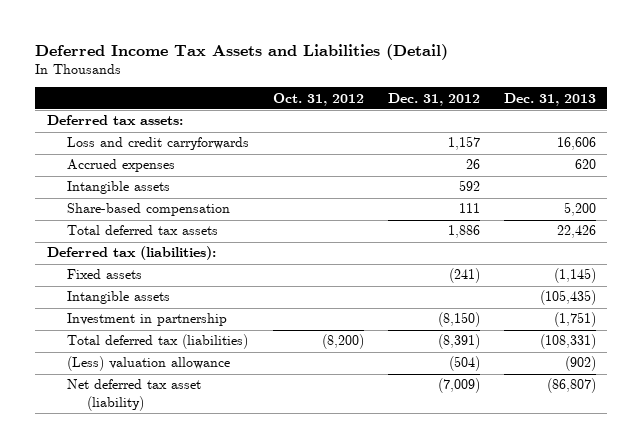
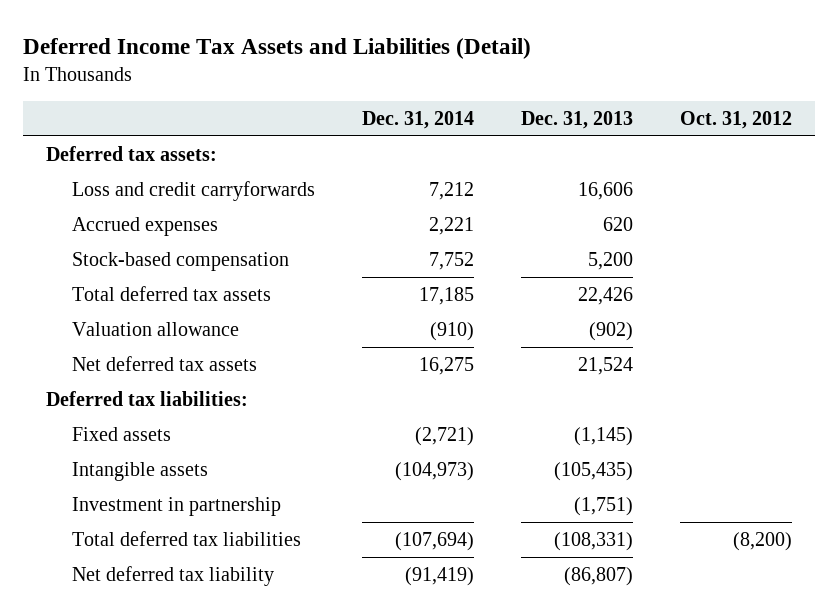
[387,92,480,106] Dec. 31, 2012 -> none
none -> [362,110,475,129] Dec. 31, 2014
[67,181,171,195] Intangible assets -> none
[67,203,231,217] Share-based compensation -> [72,251,290,271] Stock-based compensation
none -> [72,321,240,336] Valuation allowance
none -> [72,355,258,371] Net deferred tax assets
[47,246,217,261] Deferred tax (liabilities): -> [46,390,249,406] Deferred tax liabilities:
[67,356,231,372] (Less) valuation allowance -> none
[67,334,249,350] Total deferred tax (liabilities) -> [72,530,302,546] Total deferred tax liabilities
[67,379,202,411] Net deferred tax asset (liability) -> [72,565,275,586] Net deferred tax liability

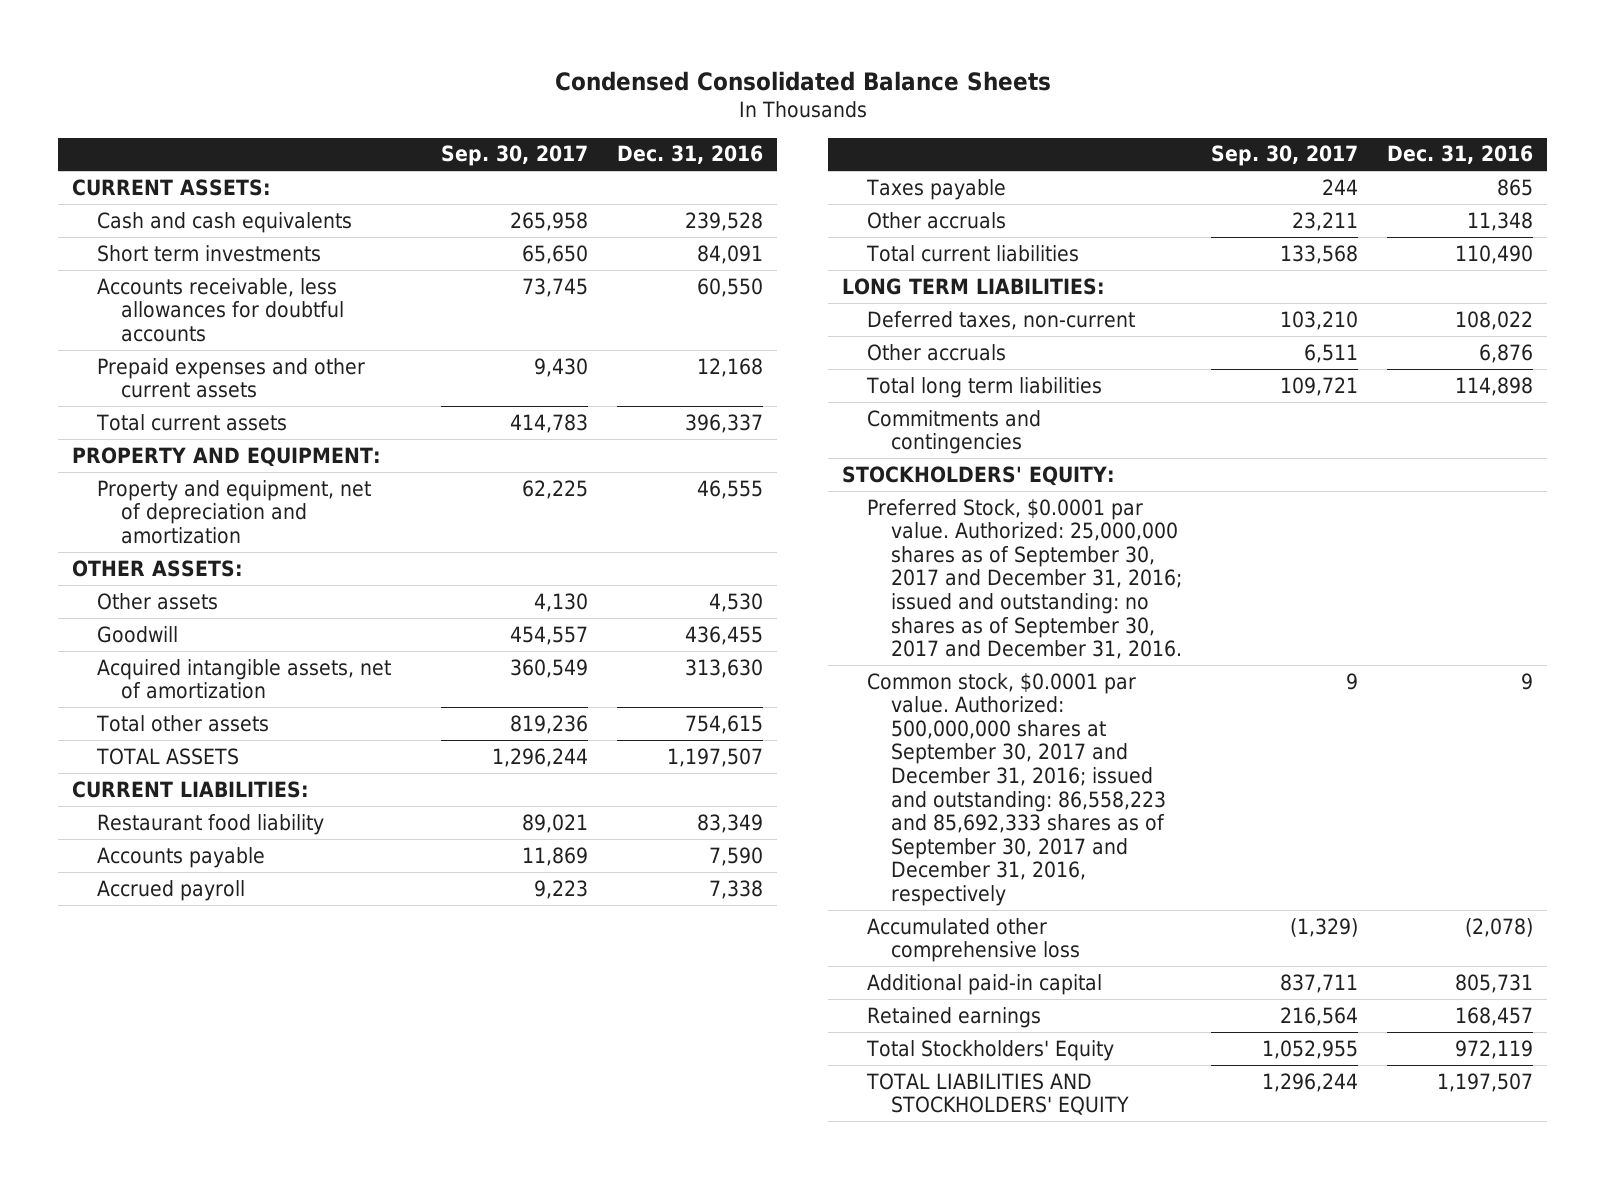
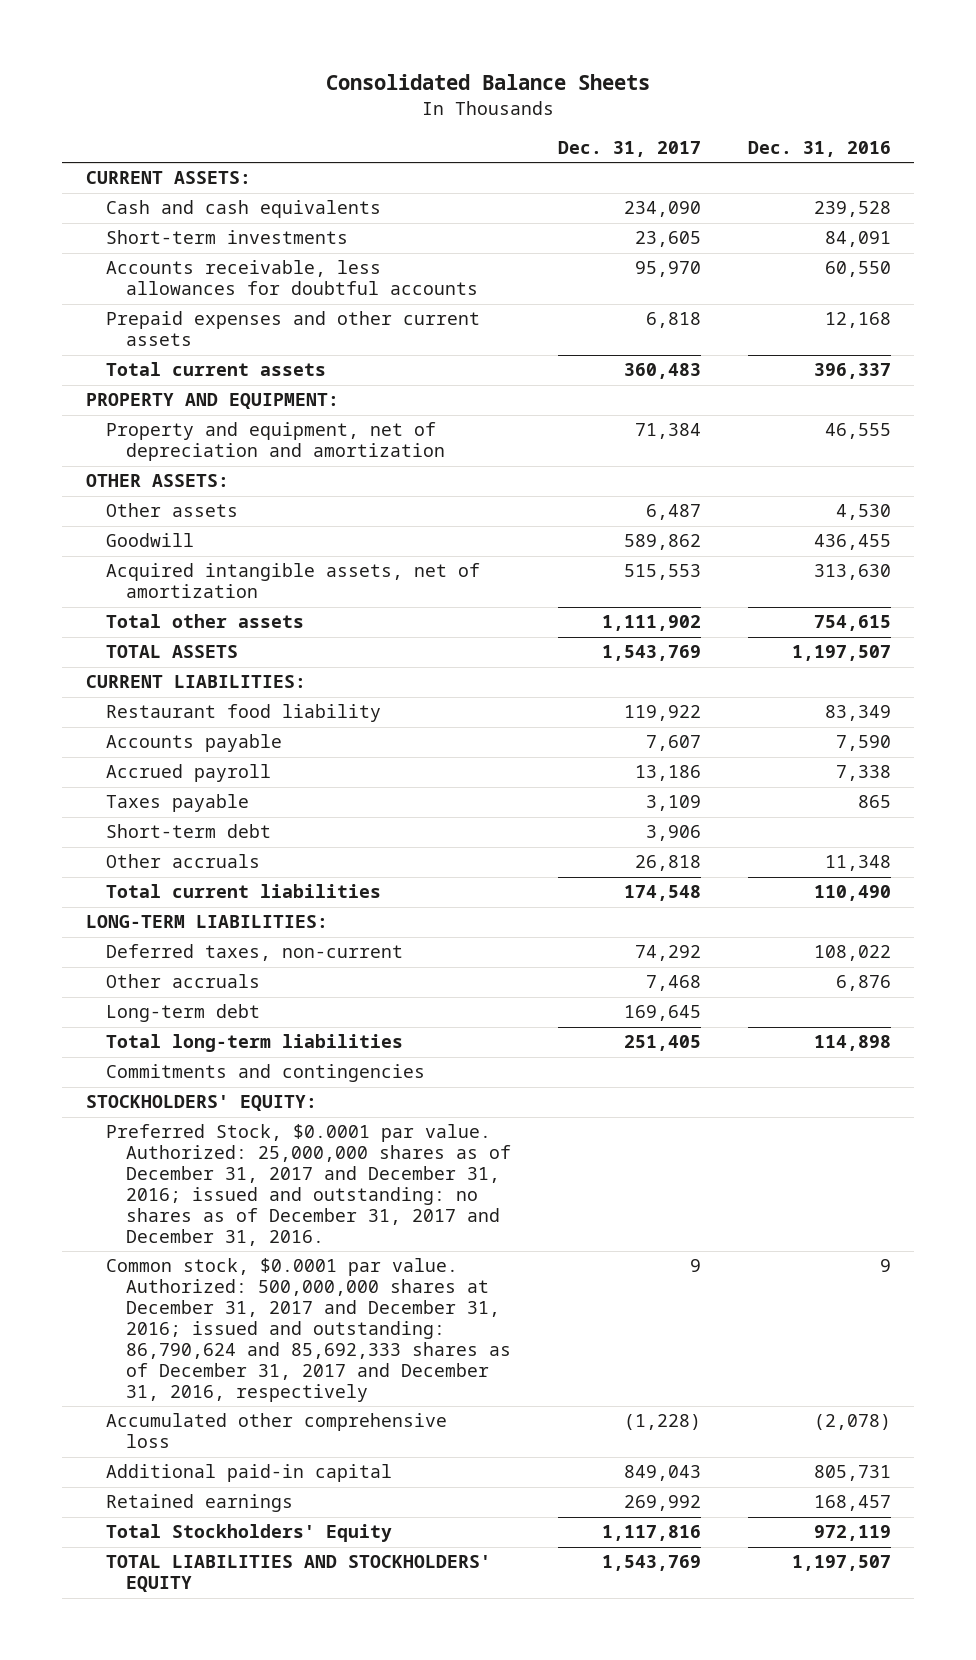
[554,70,1051,91] Condensed Consolidated Balance Sheets -> [326,74,651,91] Consolidated Balance Sheets
[440,145,588,167] Sep. 30, 2017 -> none
none -> [557,140,701,157] Dec. 31, 2017
[96,244,321,262] Short term investments -> [105,230,348,245] Short-term investments
none -> [105,824,271,839] Short-term debt
[842,277,1106,295] LONG TERM LIABILITIES: -> [85,915,328,929] LONG-TERM LIABILITIES:
none -> [105,1004,260,1023] Long-term debt
[865,376,1102,398] Total long term liabilities -> [105,1034,403,1053] Total long-term liabilities
[866,498,1182,660] Preferred Stock, $0.0001 par value. Authorized: 25,000,000 shares as of September 30, 2017 and December 31, 2016; issued and outstanding: no shares as of September 30, 2017 and December 31, 2016. -> [105,1124,511,1246] Preferred Stock, $0.0001 par value. Authorized: 25,000,000 shares as of December 31, 2017 and December 31, 2016; issued and outstanding: no shares as of December 31, 2017 and December 31, 2016.
[866,672,1166,906] Common stock, $0.0001 par value. Authorized: 500,000,000 shares at September 30, 2017 and December 31, 2016; issued and outstanding: 86,558,223 and 85,692,333 shares as of September 30, 2017 and December 31, 2016, respectively -> [105,1258,511,1402] Common stock, $0.0001 par value. Authorized: 500,000,000 shares at December 31, 2017 and December 31, 2016; issued and outstanding: 86,790,624 and 85,692,333 shares as of December 31, 2017 and December 31, 2016, respectively

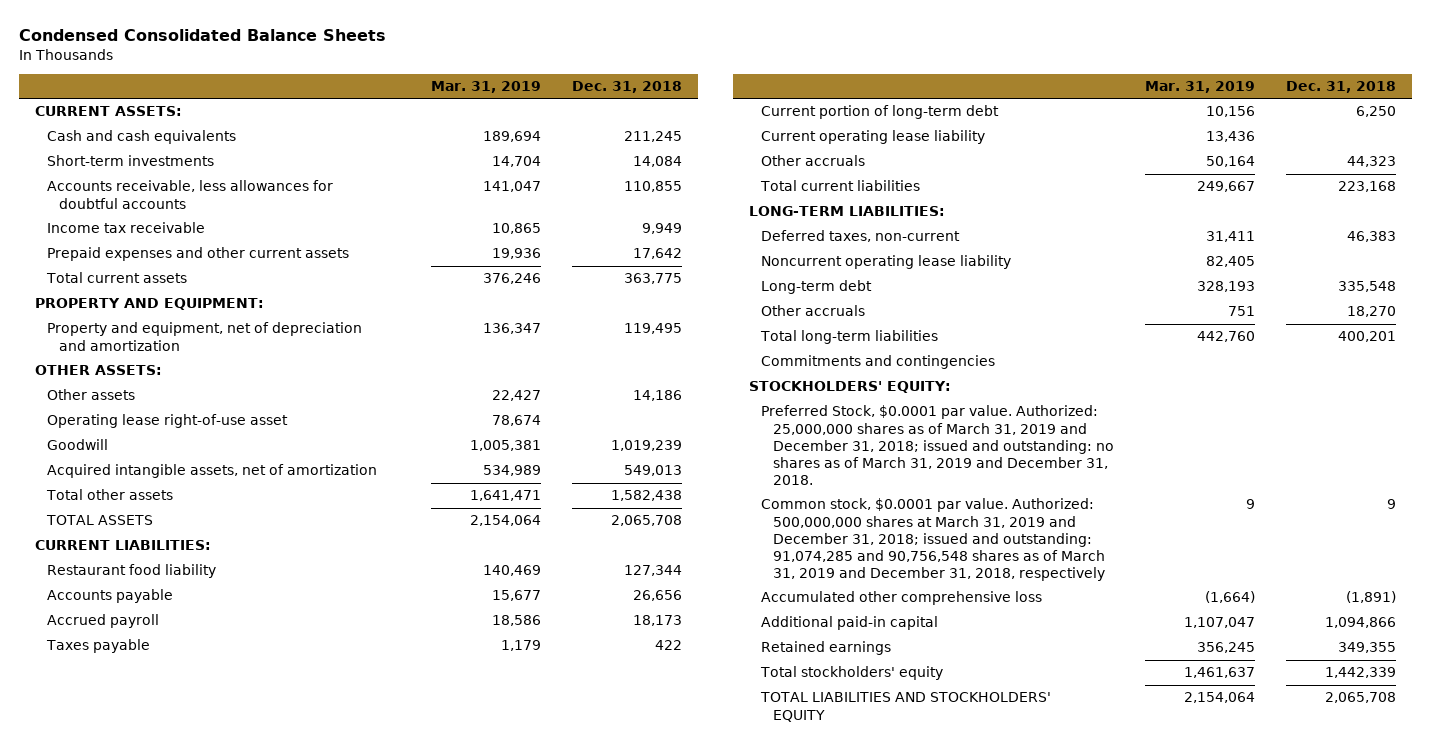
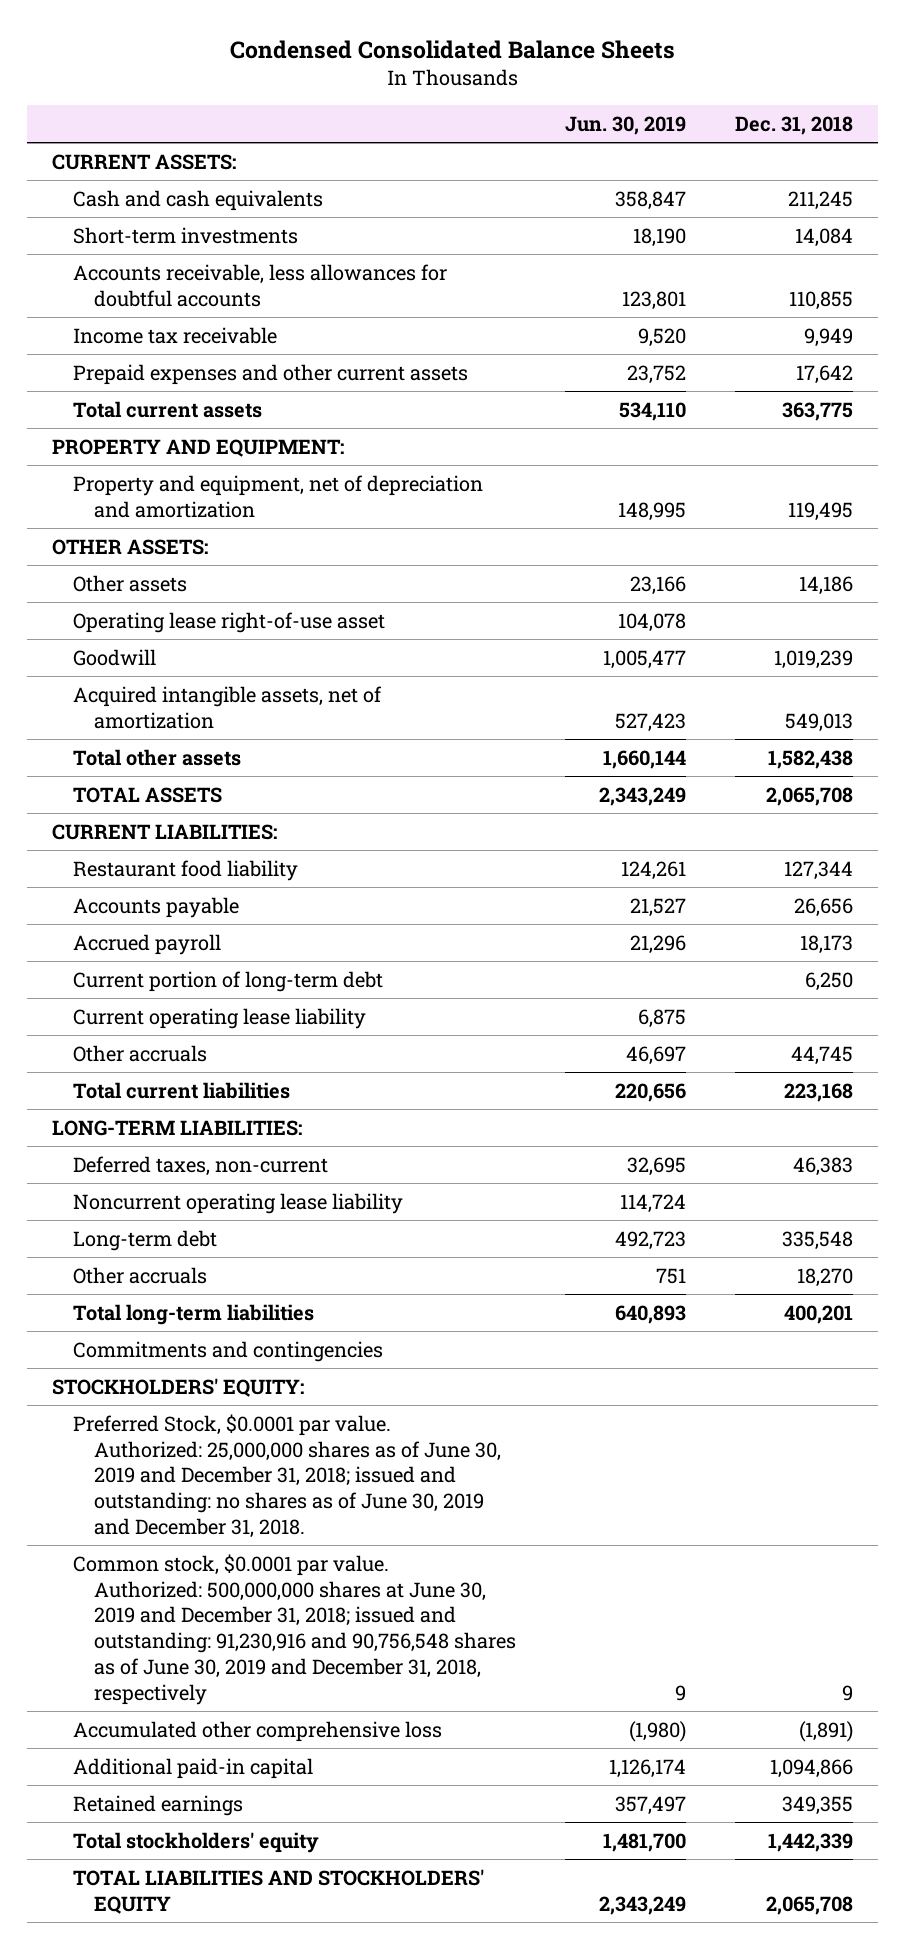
[431,81,542,94] Mar. 31, 2019 -> none
none -> [565,115,687,135] Jun. 30, 2019
[45,639,150,654] Taxes payable -> none
[1347,156,1397,168] 44,323 -> [791,1045,854,1065] 44,745
[760,405,1114,485] Preferred Stock, $0.0001 par value. Authorized: 25,000,000 shares as of March 31, 2019 and December 31, 2018; issued and outstanding: no shares as of March 31, 2019 and December 31, 2018. -> [72,1413,501,1539] Preferred Stock, $0.0001 par value. Authorized: 25,000,000 shares as of June 30, 2019 and December 31, 2018; issued and outstanding: no shares as of June 30, 2019 and December 31, 2018.
[760,498,1105,581] Common stock, $0.0001 par value. Authorized: 500,000,000 shares at March 31, 2019 and December 31, 2018; issued and outstanding: 91,074,285 and 90,756,548 shares as of March 31, 2019 and December 31, 2018, respectively -> [72,1553,516,1705] Common stock, $0.0001 par value. Authorized: 500,000,000 shares at June 30, 2019 and December 31, 2018; issued and outstanding: 91,230,916 and 90,756,548 shares as of June 30, 2019 and December 31, 2018, respectively

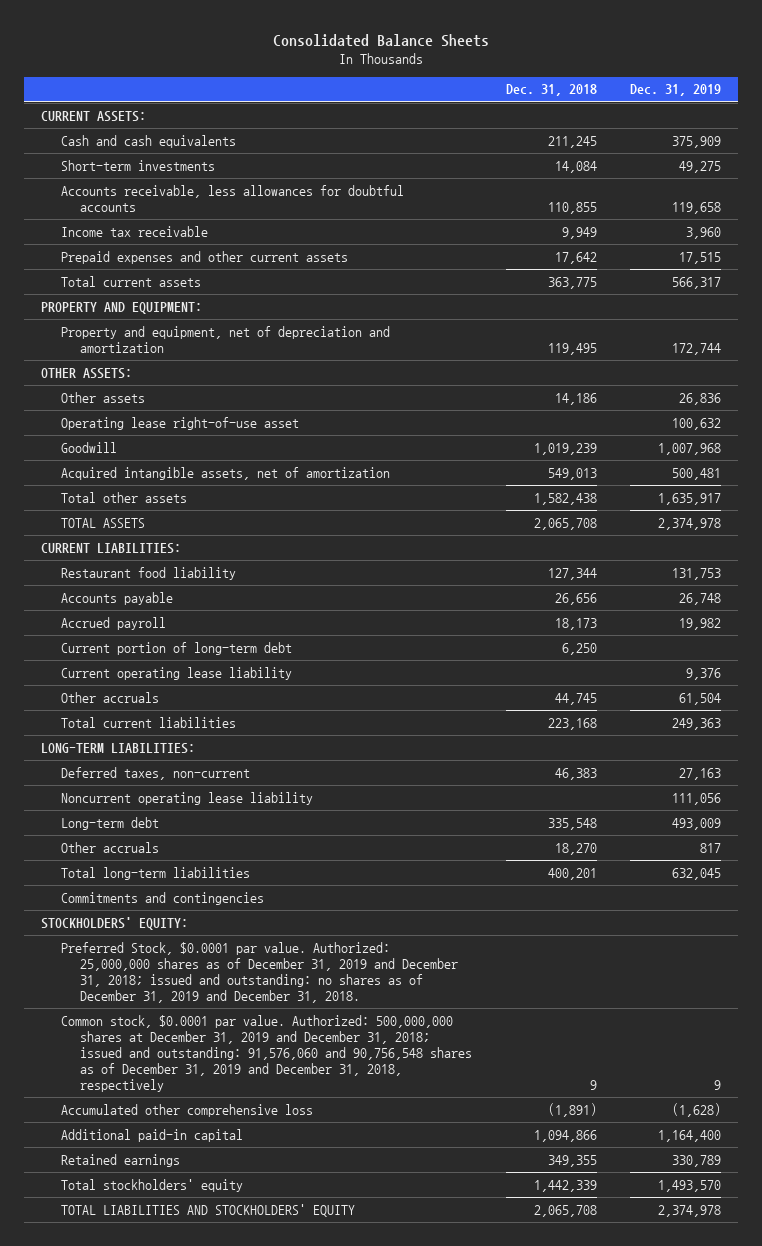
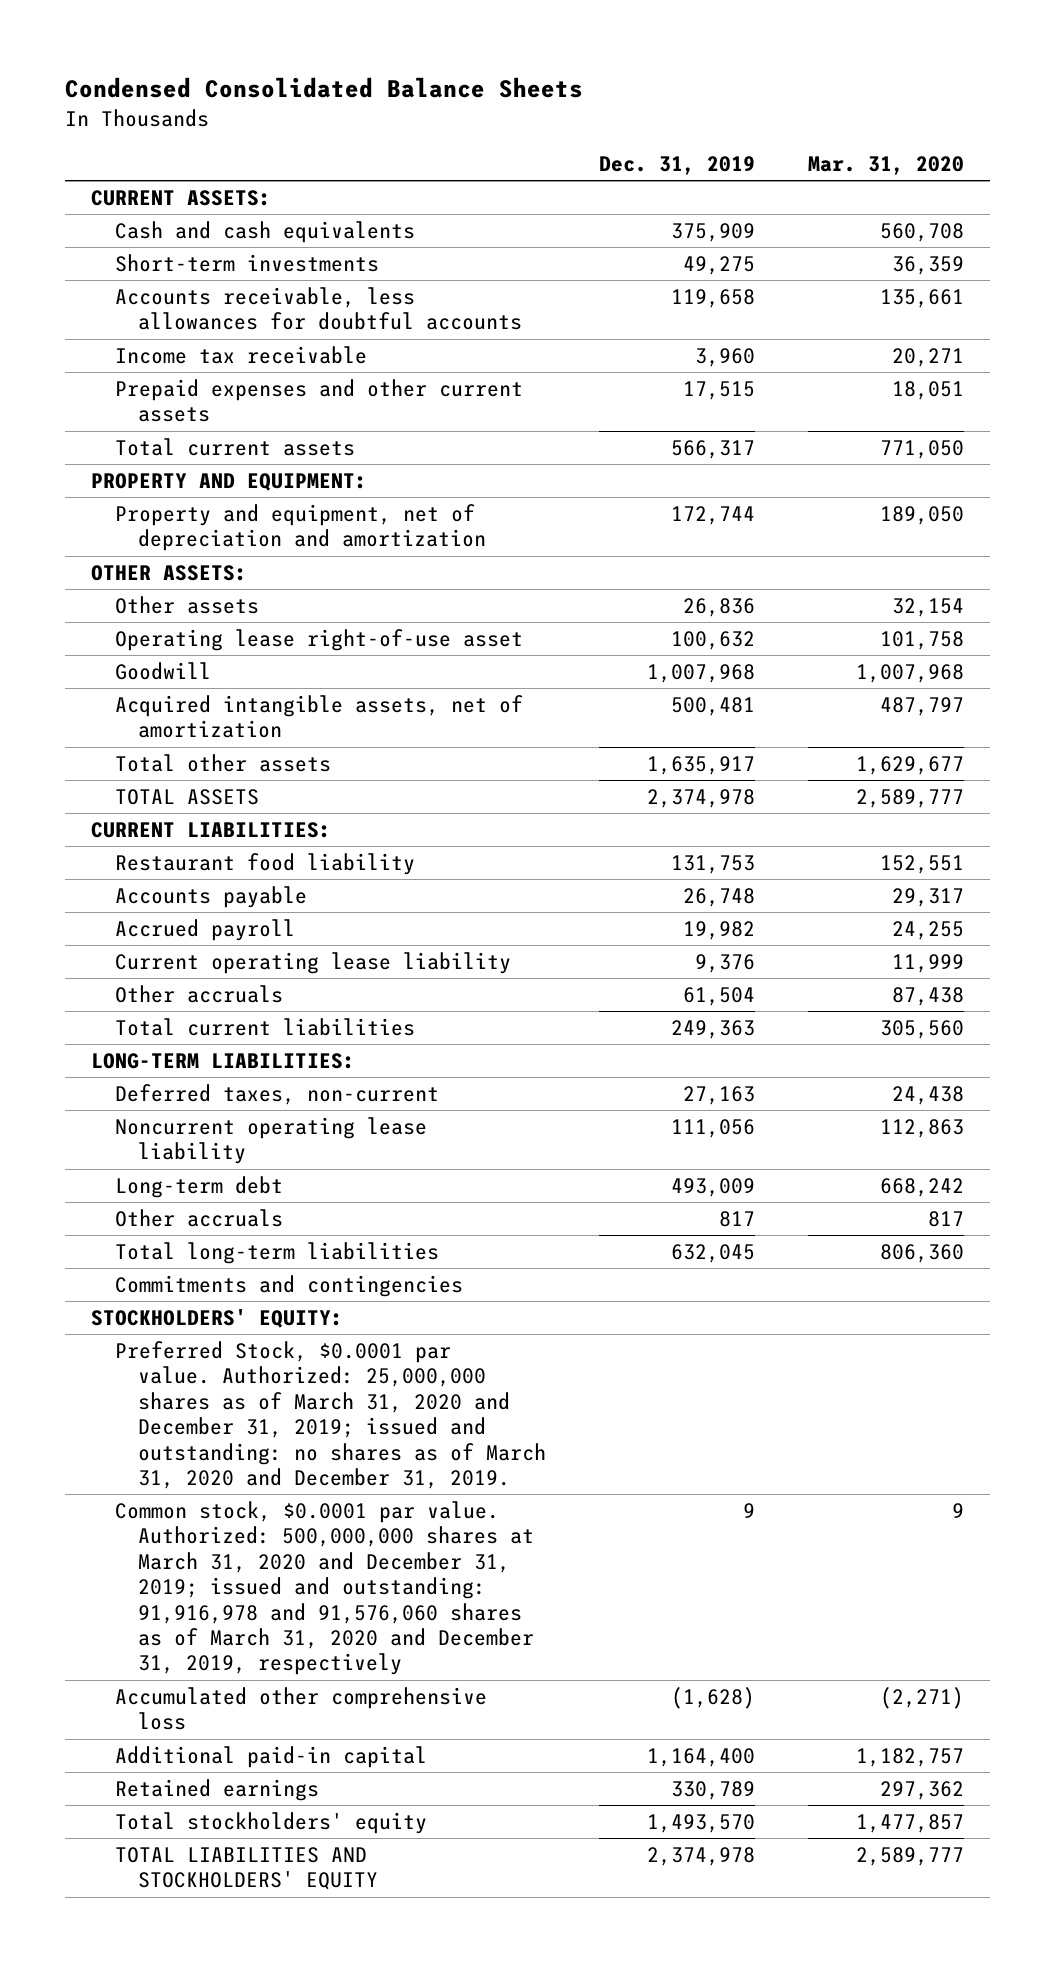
[273,34,490,48] Consolidated Balance Sheets -> [64,77,583,99] Condensed Consolidated Balance Sheets
[505,84,597,97] Dec. 31, 2018 -> none
none -> [807,155,964,175] Mar. 31, 2020
[60,641,292,655] Current portion of long-term debt -> none
[60,941,459,1003] Preferred Stock, $0.0001 par value. Authorized: 25,000,000 shares as of December 31, 2019 and December 31, 2018; issued and outstanding: no shares as of December 31, 2019 and December 31, 2018. -> [114,1341,546,1489] Preferred Stock, $0.0001 par value. Authorized: 25,000,000 shares as of March 31, 2020 and December 31, 2019; issued and outstanding: no shares as of March 31, 2020 and December 31, 2019.
[60,1014,473,1093] Common stock, $0.0001 par value. Authorized: 500,000,000 shares at December 31, 2019 and December 31, 2018; issued and outstanding: 91,576,060 and 90,756,548 shares as of December 31, 2019 and December 31, 2018, respectively -> [114,1501,534,1676] Common stock, $0.0001 par value. Authorized: 500,000,000 shares at March 31, 2020 and December 31, 2019; issued and outstanding: 91,916,978 and 91,576,060 shares as of March 31, 2020 and December 31, 2019, respectively

